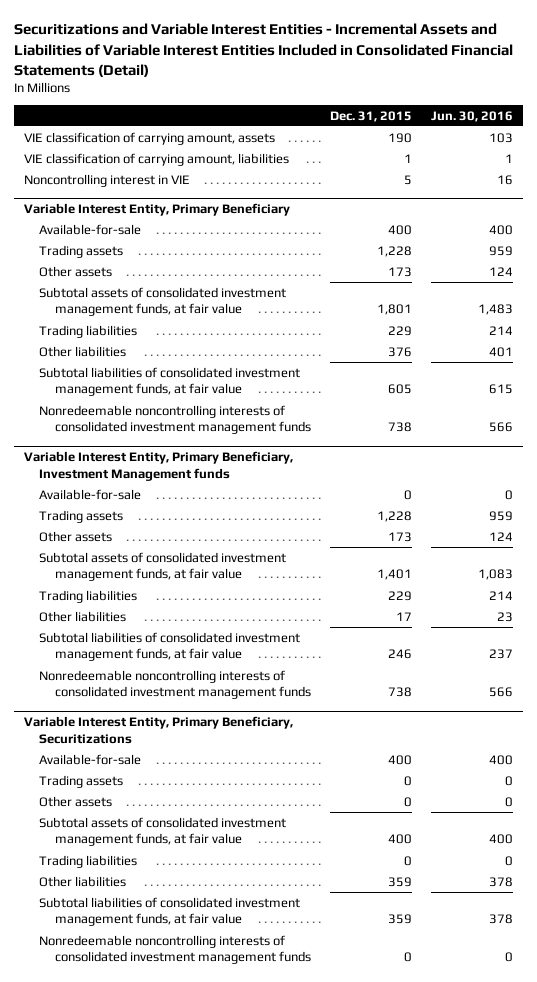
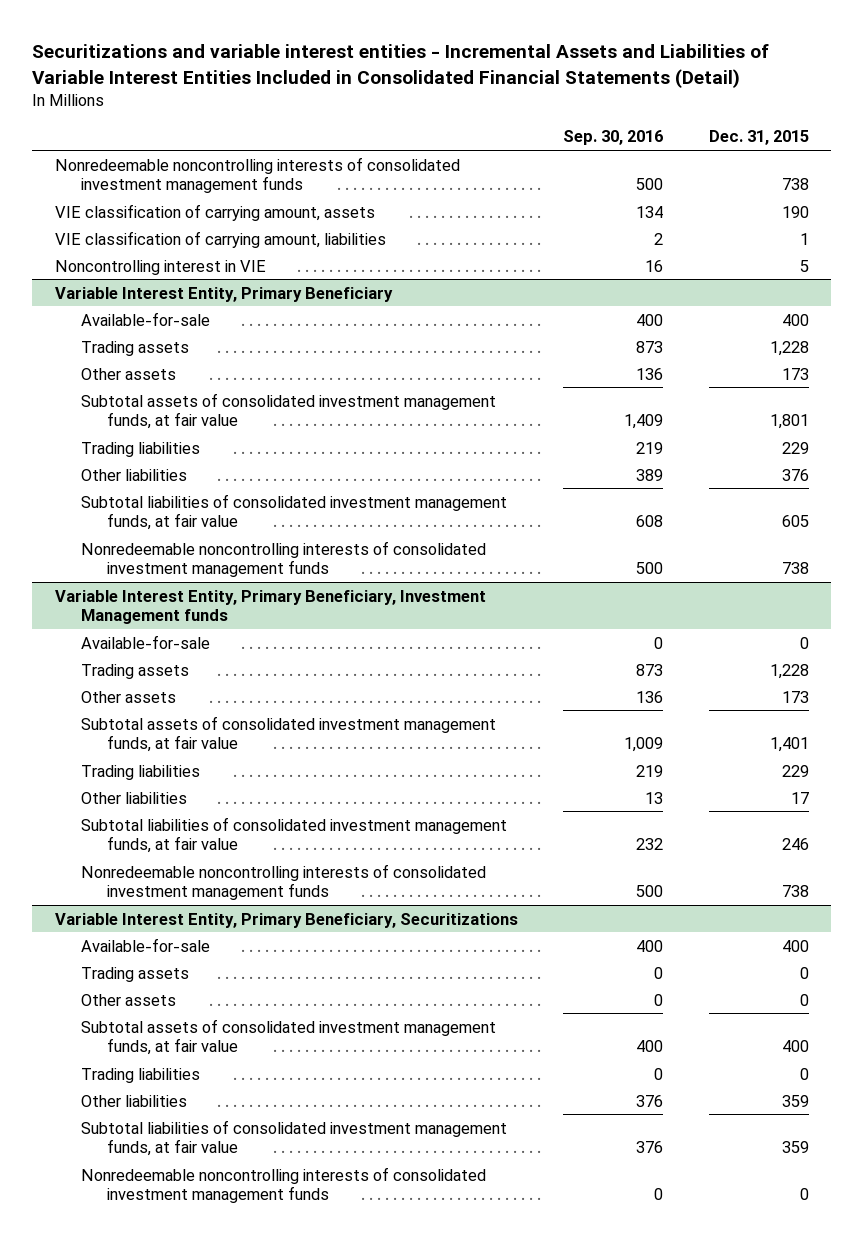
[14,23,514,77] Securitizations and Variable Interest Entities - Incremental Assets and Liabilities of Variable Interest Entities Included in Consolidated Financial Statements (Detail) -> [32,43,770,88] Securitizations and variable interest entities - Incremental Assets and Liabilities of Variable Interest Entities Included in Consolidated Financial Statements (Detail)
[431,110,514,122] Jun. 30, 2016 -> none
none -> [563,130,664,146] Sep. 30, 2016
none -> [54,156,460,193] Nonredeemable noncontrolling interests of consolidated investment management funds

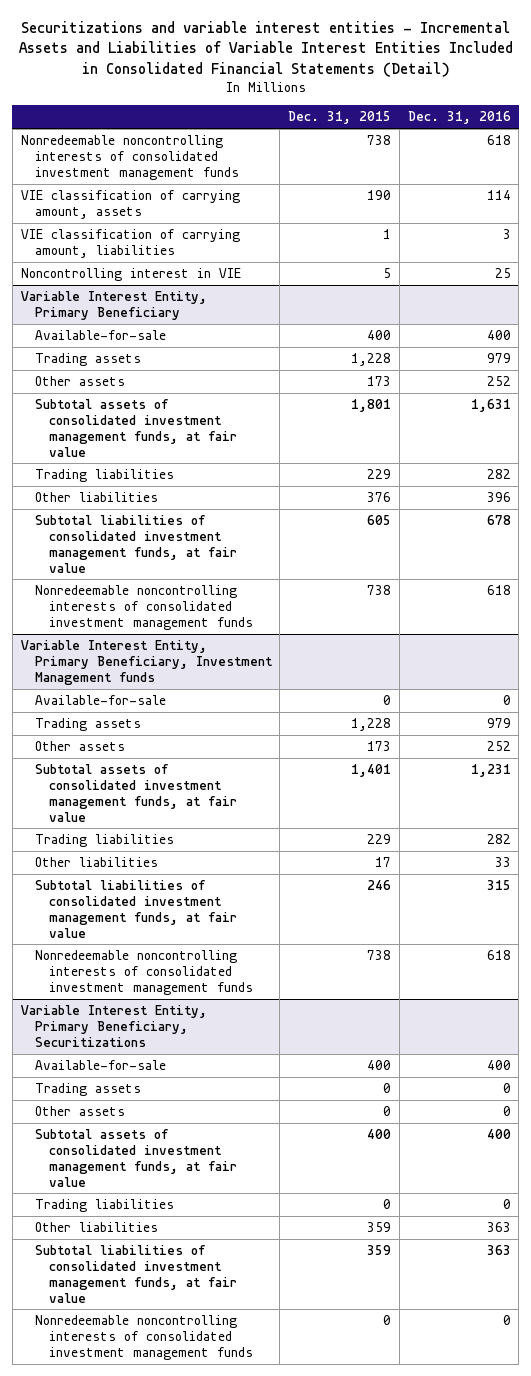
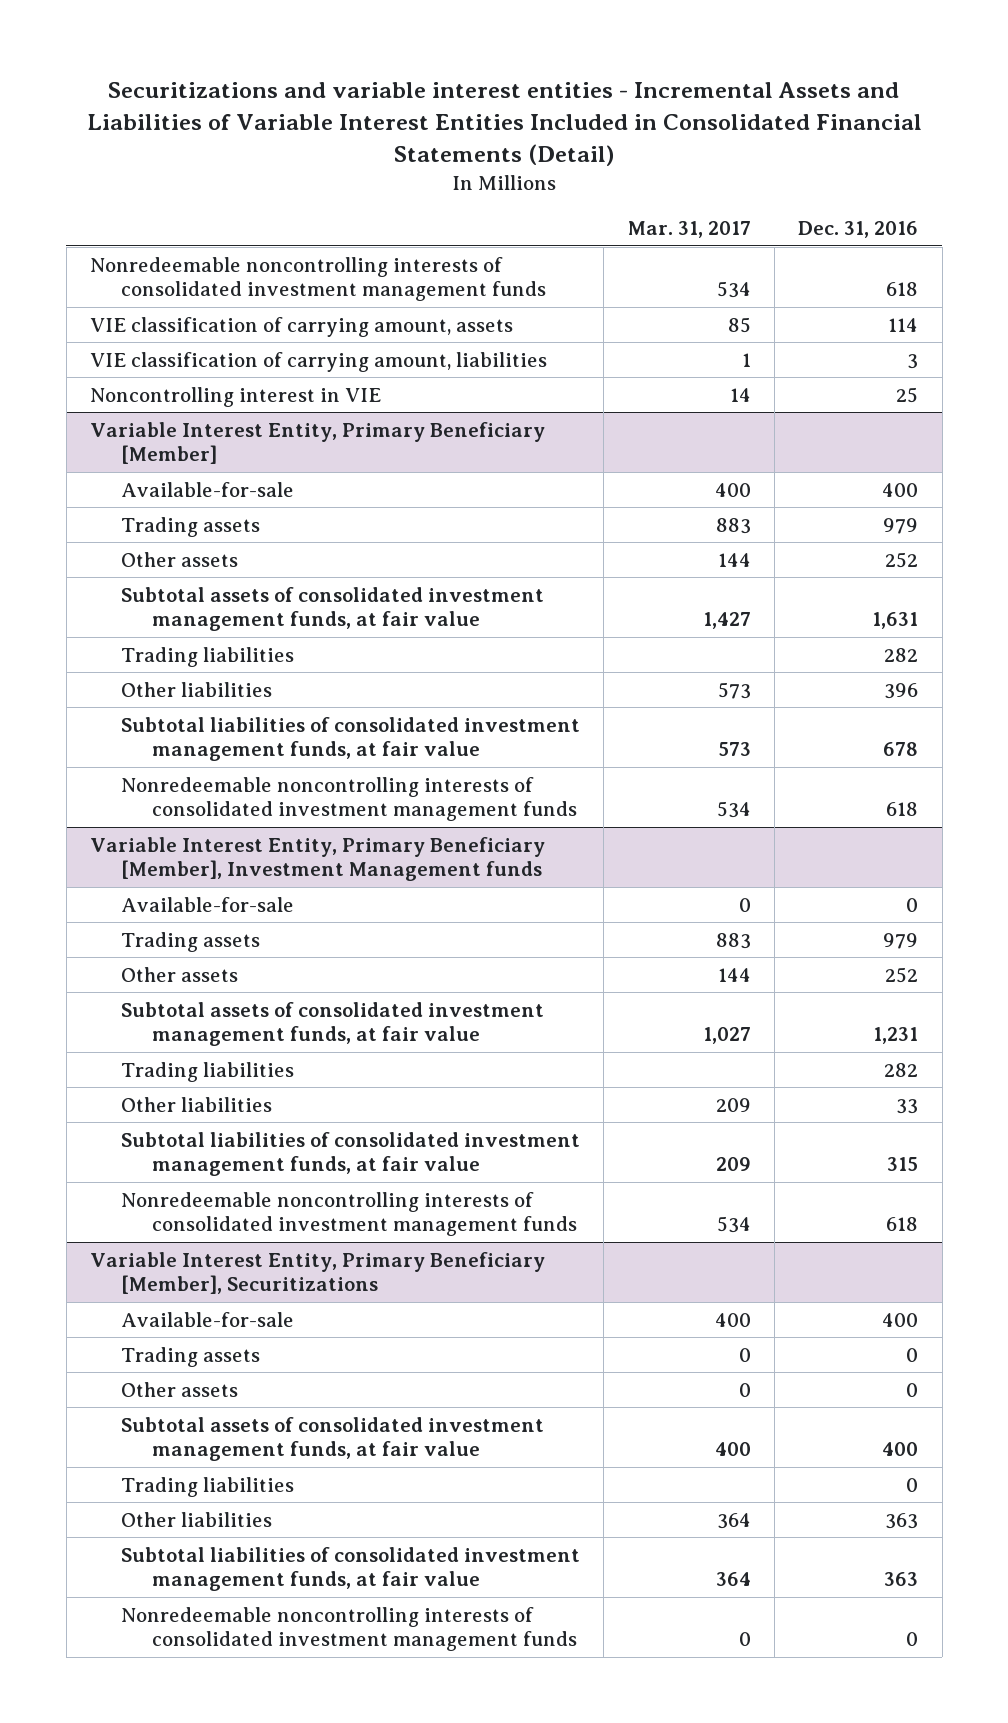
[288,111,392,125] Dec. 31, 2015 -> none
none -> [627,221,751,239] Mar. 31, 2017
[20,291,207,320] Variable Interest Entity, Primary Beneficiary -> [89,421,545,465] Variable Interest Entity, Primary Beneficiary [Member]
[20,640,273,685] Variable Interest Entity, Primary Beneficiary, Investment Management funds -> [89,836,545,882] Variable Interest Entity, Primary Beneficiary [Member], Investment Management funds
[20,1005,207,1047] Variable Interest Entity, Primary Beneficiary, Securitizations -> [89,1251,545,1295] Variable Interest Entity, Primary Beneficiary [Member], Securitizations

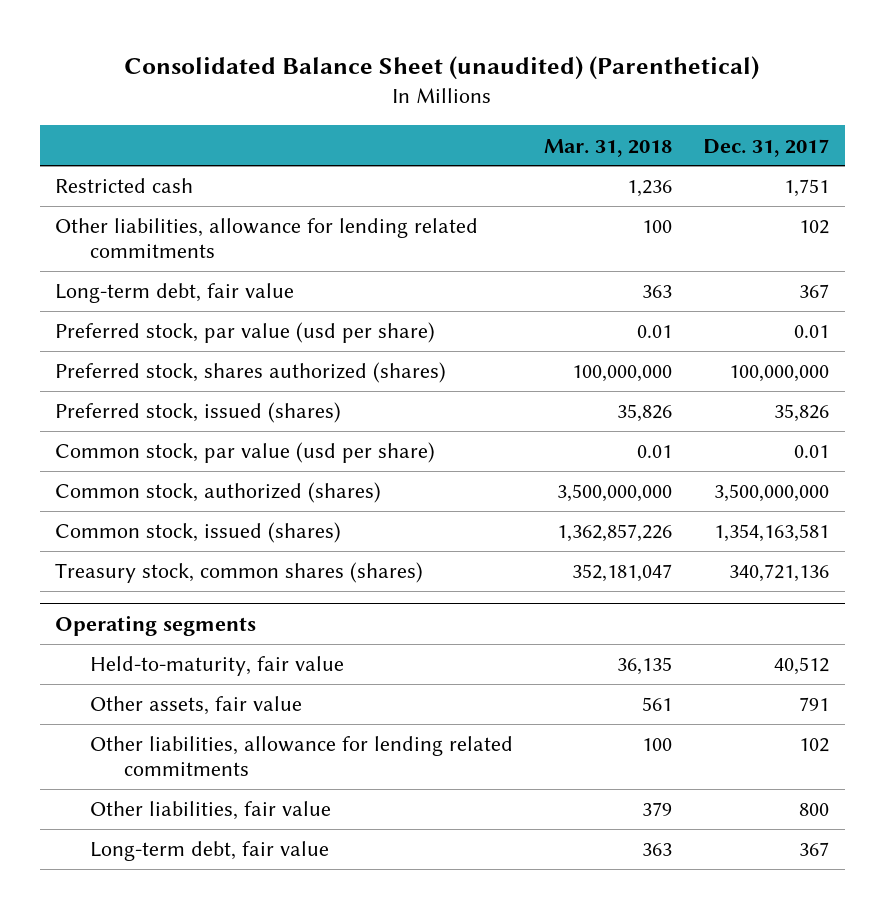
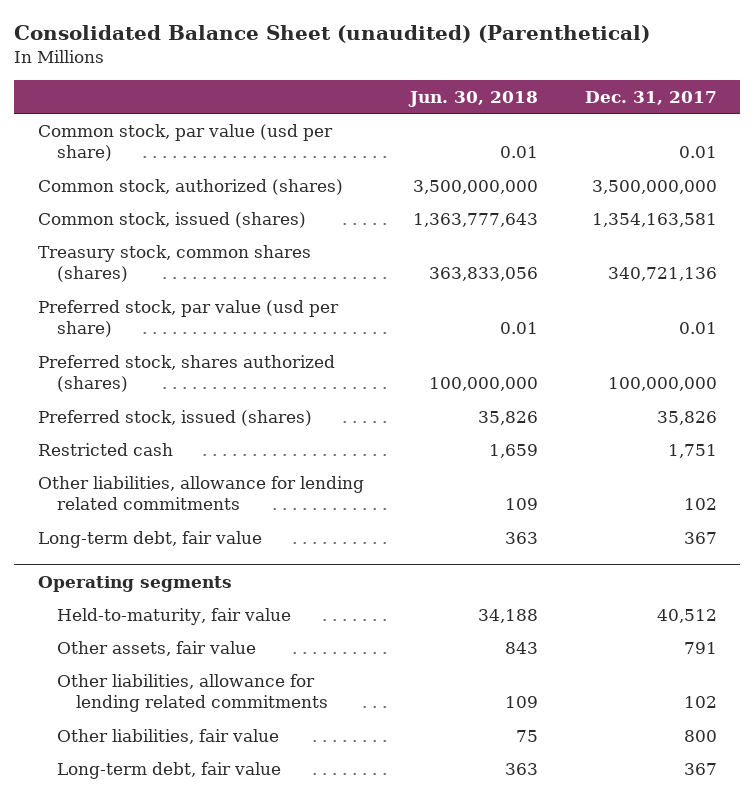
[543,138,672,157] Mar. 31, 2018 -> none
none -> [408,90,539,107] Jun. 30, 2018
[55,322,436,344] Preferred stock, par value (usd per share) -> [37,299,339,338] Preferred stock, par value (usd per share)
[55,362,447,384] Preferred stock, shares authorized (shares) -> [37,354,335,393] Preferred stock, shares authorized (shares)
[55,402,342,424] Preferred stock, issued (shares) -> [37,409,312,426] Preferred stock, issued (shares)
[55,178,194,194] Restricted cash -> [37,442,173,456] Restricted cash
[55,218,479,259] Other liabilities, allowance for lending related commitments -> [37,475,364,511] Other liabilities, allowance for lending related commitments
[55,283,295,304] Long-term debt, fair value -> [37,530,262,548] Long-term debt, fair value

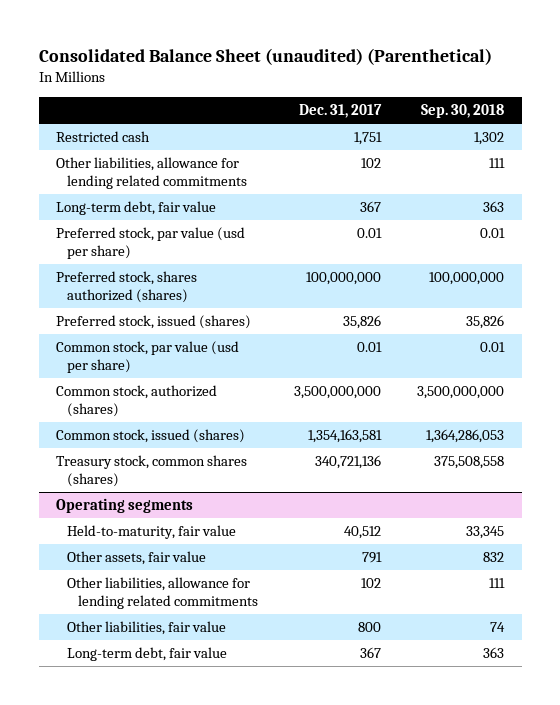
[408,90,539,107] Jun. 30, 2018 -> none
none -> [420,104,504,119] Sep. 30, 2018
[37,442,173,456] Restricted cash -> [56,131,151,143] Restricted cash
[37,475,364,511] Other liabilities, allowance for lending related commitments -> [56,157,248,190] Other liabilities, allowance for lending related commitments
[37,530,262,548] Long-term debt, fair value -> [56,201,217,216] Long-term debt, fair value
[37,299,339,338] Preferred stock, par value (usd per share) -> [56,227,246,260] Preferred stock, par value (usd per share)
[37,354,335,393] Preferred stock, shares authorized (shares) -> [56,271,198,304] Preferred stock, shares authorized (shares)
[37,409,312,426] Preferred stock, issued (shares) -> [56,315,252,330] Preferred stock, issued (shares)

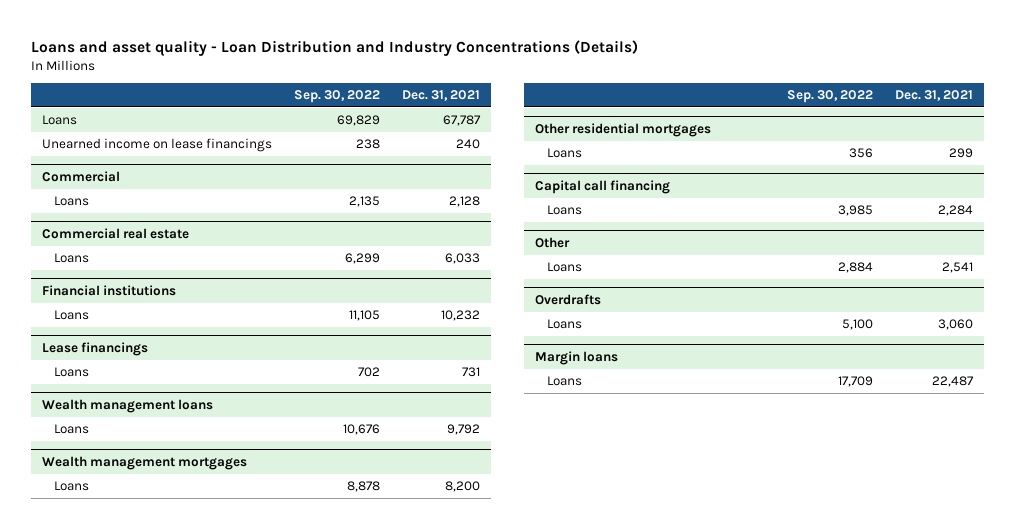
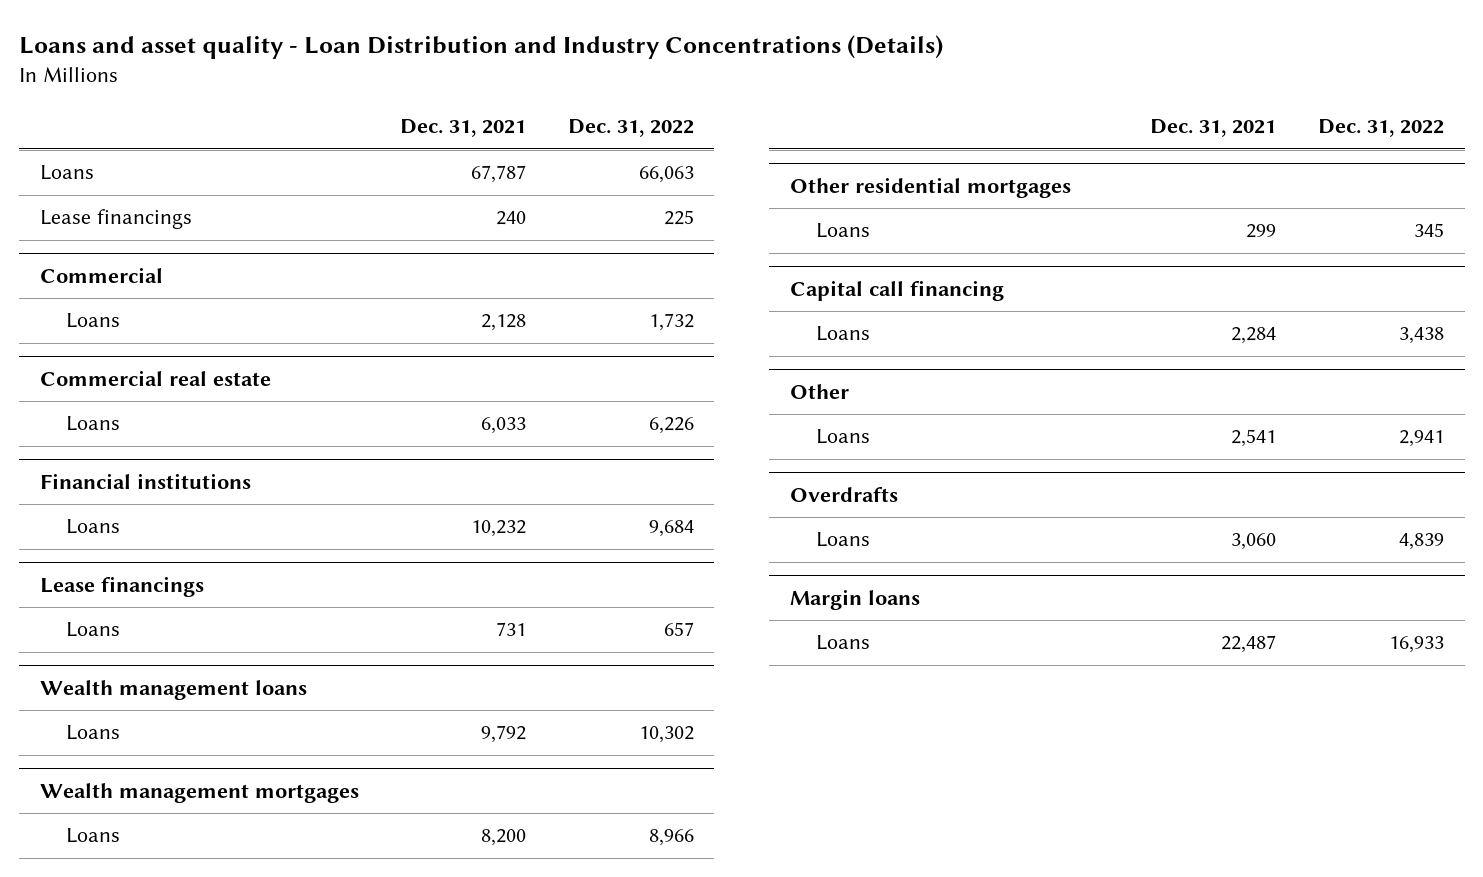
[294,90,381,104] Sep. 30, 2022 -> none
none -> [567,119,694,138] Dec. 31, 2022
[42,138,273,153] Unearned income on lease financings -> [39,209,192,230] Lease financings

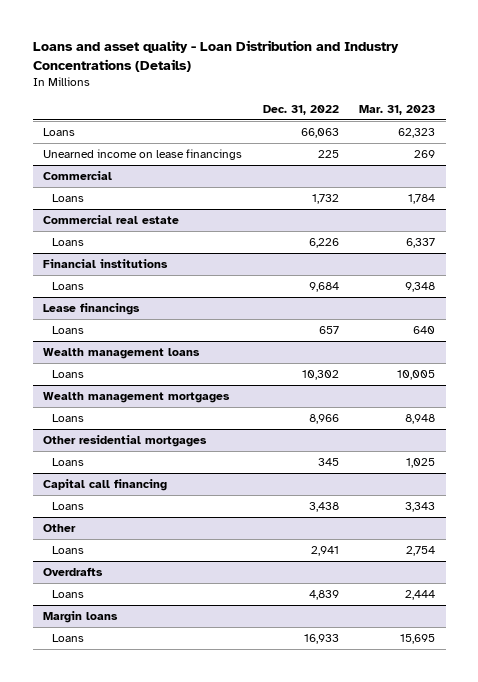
[400,119,527,138] Dec. 31, 2021 -> none
none -> [359,104,436,115] Mar. 31, 2023
[39,209,192,230] Lease financings -> [43,148,243,160] Unearned income on lease financings

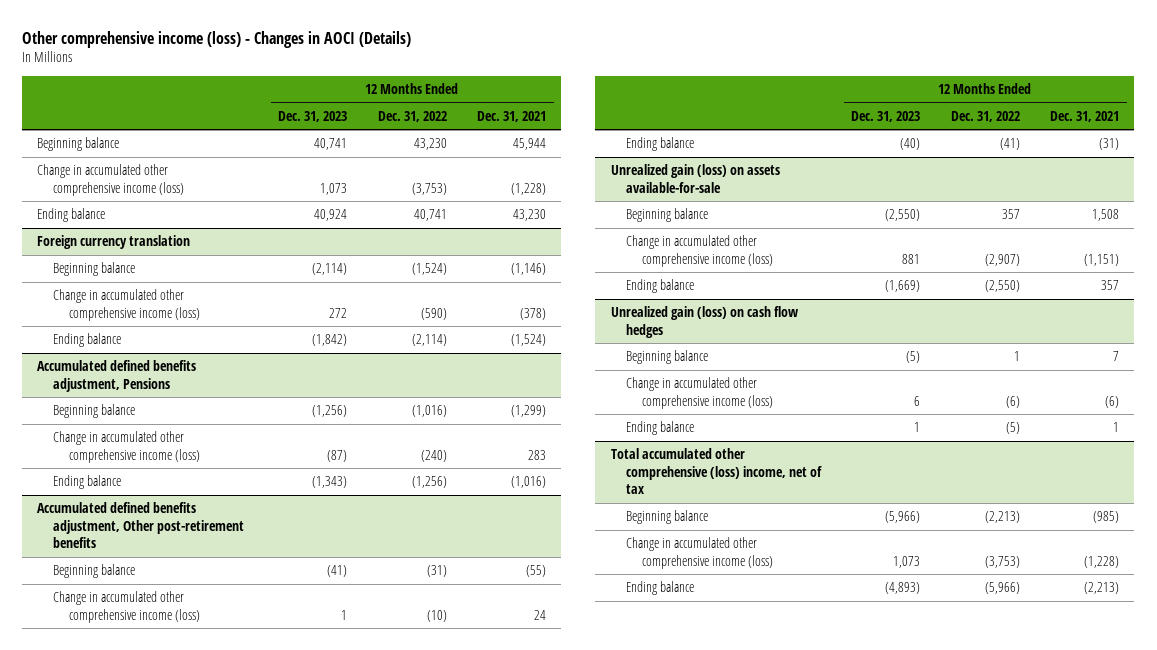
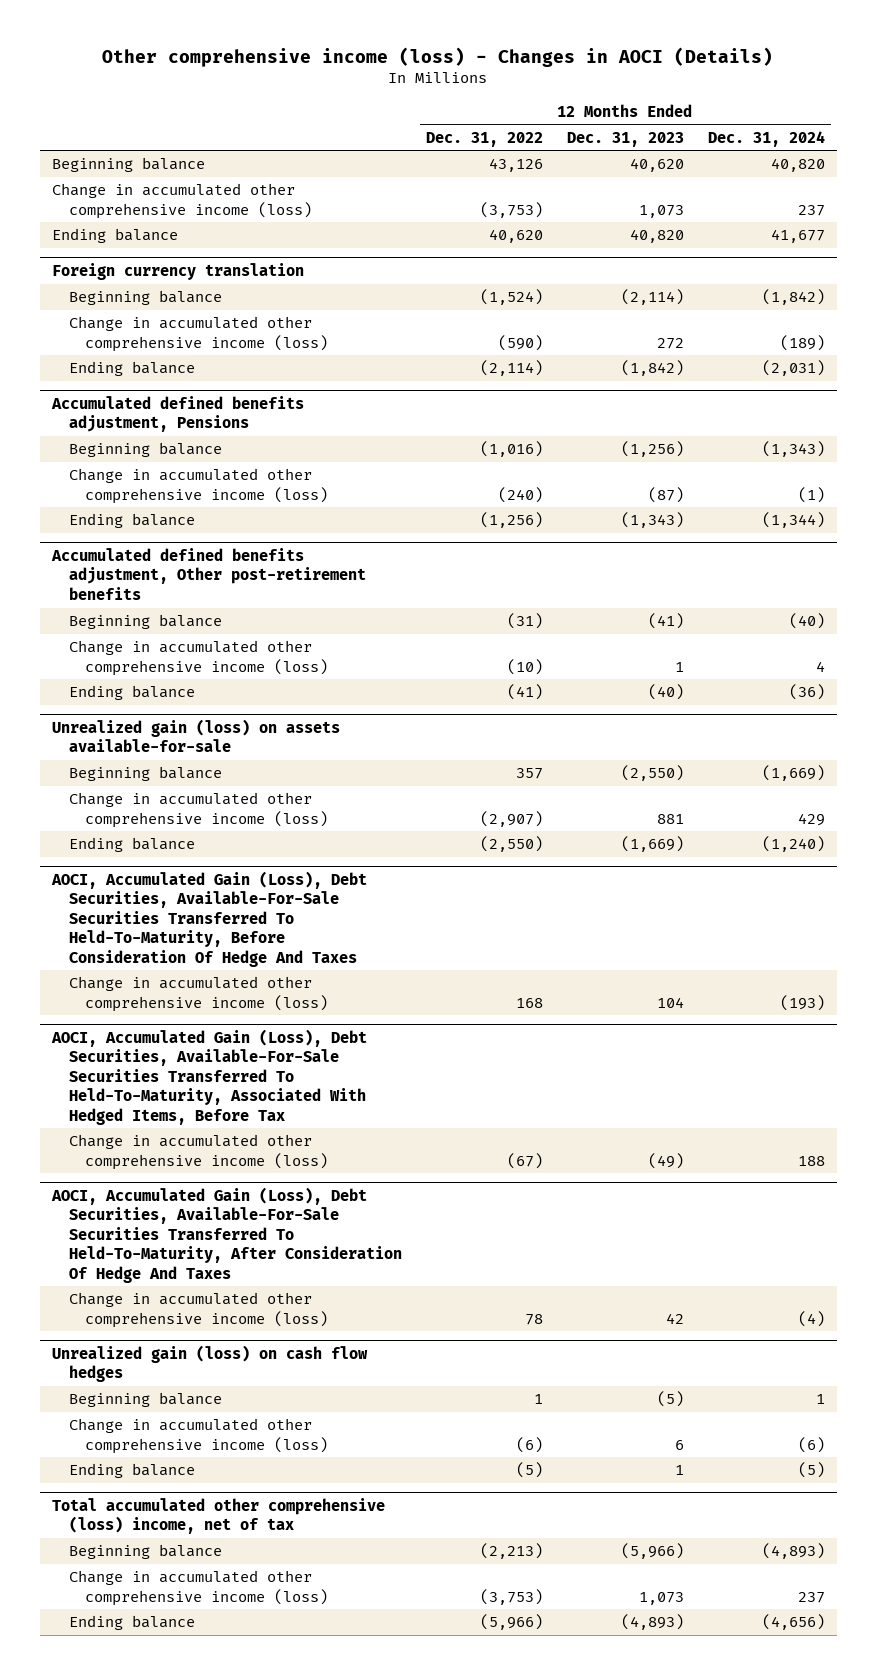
[477,110,547,122] Dec. 31, 2021 -> none
none -> [707,130,825,147] Dec. 31, 2024
[314,138,348,151] 40,741 -> [629,158,684,173] 40,620
[413,138,447,151] 43,230 -> [488,158,543,173] 43,126
[314,209,348,222] 40,924 -> [629,229,684,244] 40,820
[413,209,447,222] 40,741 -> [488,229,543,244] 40,620
none -> [50,870,367,967] AOCI, Accumulated Gain (Loss), Debt Securities, Available-For-Sale Securities Transferred To Held-To-Maturity, Before Consideration Of Hedge And Taxes
none -> [68,976,329,1012] Change in accumulated other comprehensive income (loss)
none -> [50,1028,367,1125] AOCI, Accumulated Gain (Loss), Debt Securities, Available-For-Sale Securities Transferred To Held-To-Maturity, Associated With Hedged Items, Before Tax
none -> [68,1134,329,1170] Change in accumulated other comprehensive income (loss)
none -> [50,1186,402,1283] AOCI, Accumulated Gain (Loss), Debt Securities, Available-For-Sale Securities Transferred To Held-To-Maturity, After Consideration Of Hedge And Taxes
none -> [68,1292,329,1328] Change in accumulated other comprehensive income (loss)

